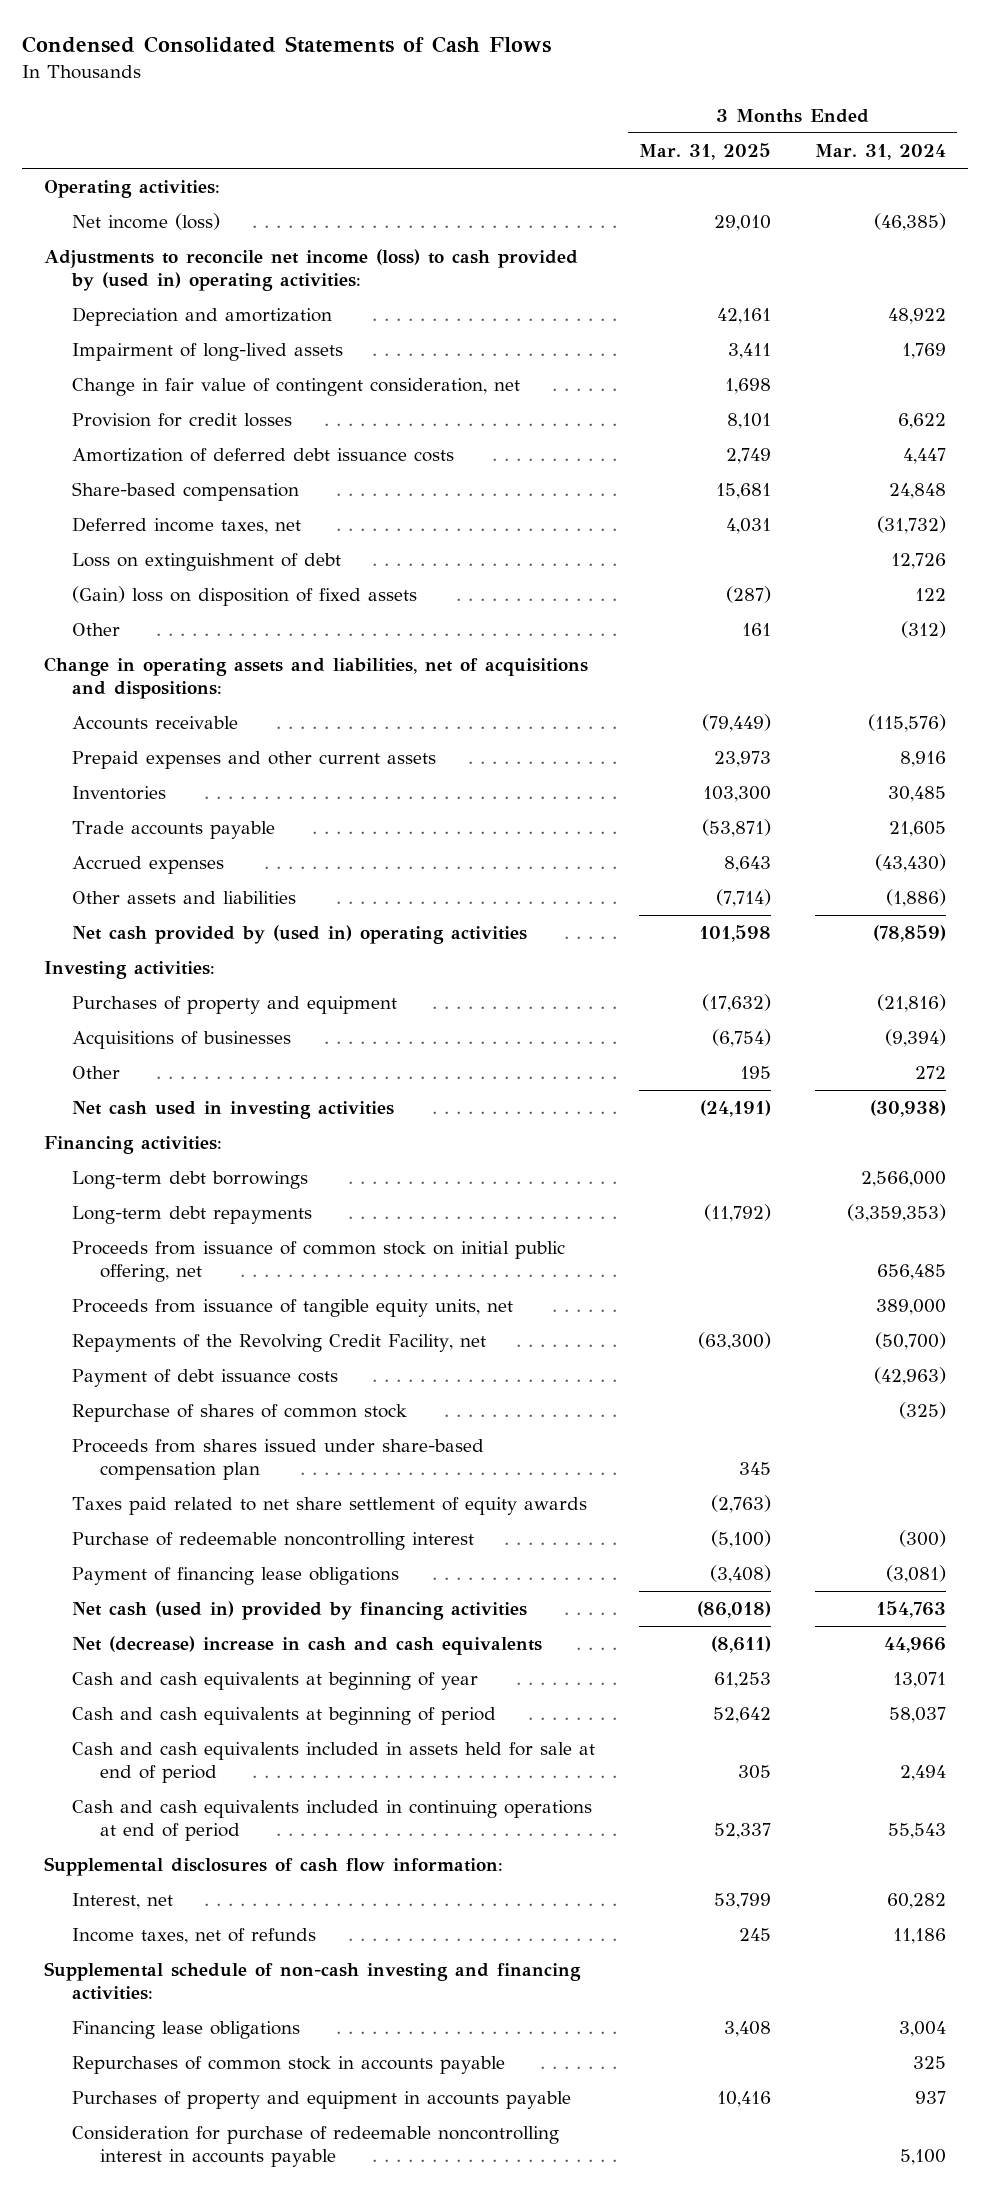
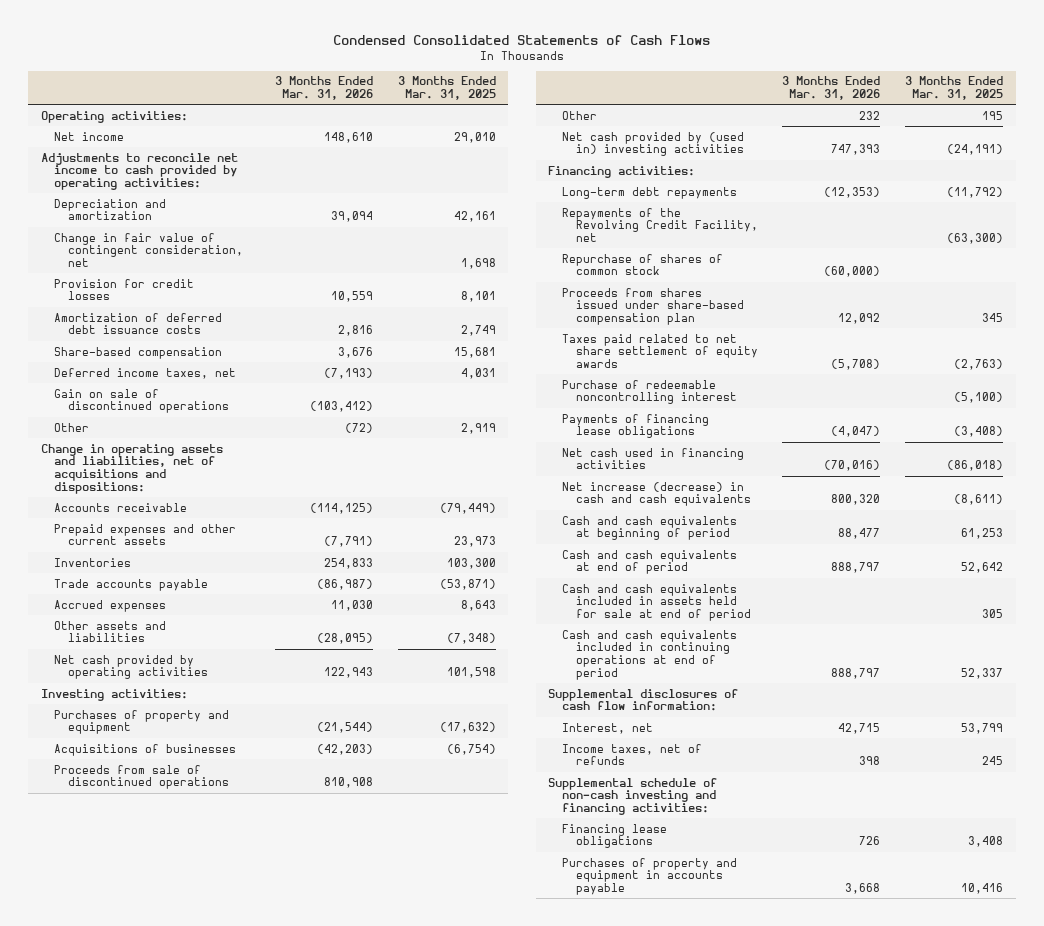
[815,144,947,161] Mar. 31, 2024 -> none
none -> [274,76,373,101] 3 Months Ended Mar. 31, 2026
[72,213,221,231] Net income (loss) -> [54,131,125,141] Net income
[44,249,579,292] Adjustments to reconcile net income (loss) to cash provided by (used in) operating activities: -> [40,152,238,191] Adjustments to reconcile net income to cash provided by operating activities:
[72,343,344,362] Impairment of long-lived assets -> none
[72,553,342,572] Loss on extinguishment of debt -> none
[72,586,418,607] (Gain) loss on disposition of fixed assets -> none
none -> [54,388,230,414] Gain on sale of discontinued operations
[742,623,772,637] 161 -> [460,422,496,434] 2,919
[716,889,772,908] (7,714) -> [446,633,496,645] (7,348)
[72,925,528,945] Net cash provided by (used in) operating activities -> [54,654,209,680] Net cash provided by operating activities
none -> [54,764,230,790] Proceeds from sale of discontinued operations
[72,1101,395,1120] Net cash used in investing activities -> [561,131,744,157] Net cash provided by (used in) investing activities
[72,1171,309,1190] Long-term debt borrowings -> none
[72,1241,566,1283] Proceeds from issuance of common stock on initial public offering, net -> none
[72,1299,514,1318] Proceeds from issuance of tangible equity units, net -> none
[72,1369,339,1388] Payment of debt issuance costs -> none
[72,1567,400,1586] Payment of financing lease obligations -> [561,413,709,439] Payments of financing lease obligations
[72,1601,528,1621] Net cash (used in) provided by financing activities -> [561,447,744,470] Net cash used in financing activities
[72,1636,543,1656] Net (decrease) increase in cash and cash equivalents -> [561,481,751,507] Net increase (decrease) in cash and cash equivalents
[72,1672,479,1691] Cash and cash equivalents at beginning of year -> [561,515,737,541] Cash and cash equivalents at beginning of period
[72,1707,497,1726] Cash and cash equivalents at beginning of period -> [561,549,737,575] Cash and cash equivalents at end of period
[72,2056,506,2075] Repurchases of common stock in accounts payable -> none
[72,2126,560,2168] Consideration for purchase of redeemable noncontrolling interest in accounts payable -> none

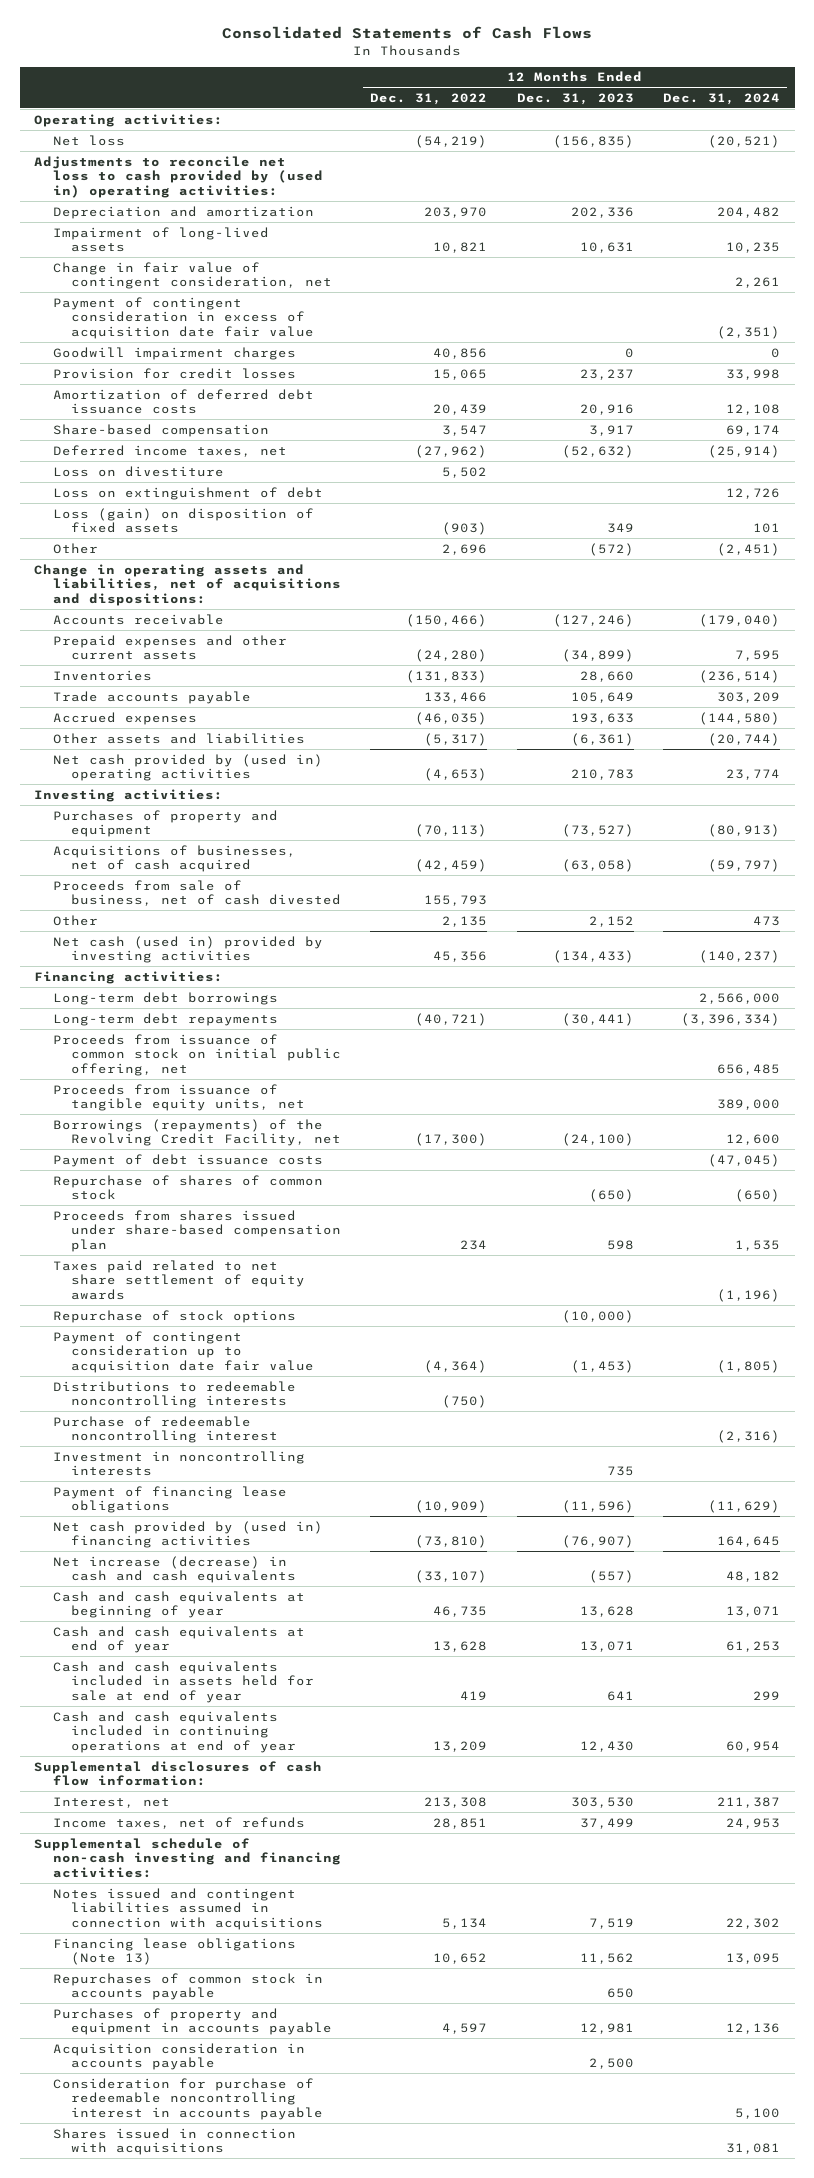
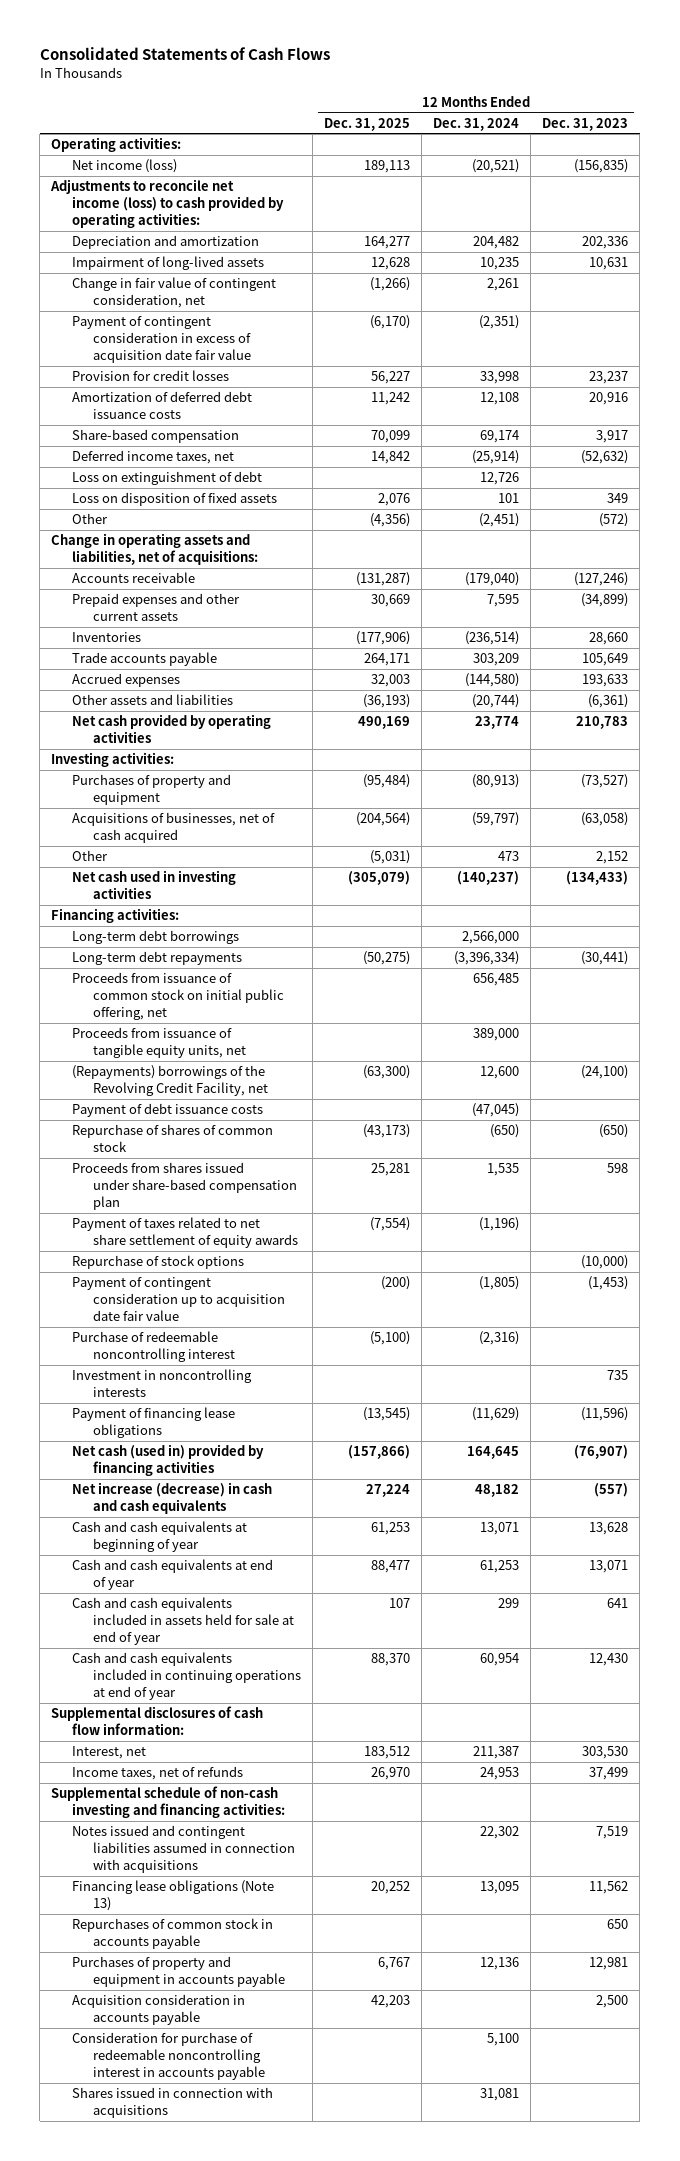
[370,92,488,105] Dec. 31, 2022 -> none
none -> [324,117,411,131] Dec. 31, 2025
[52,134,125,146] Net loss -> [72,159,178,174] Net income (loss)
[34,155,323,199] Adjustments to reconcile net loss to cash provided by (used in) operating activities: -> [50,179,285,229] Adjustments to reconcile net income (loss) to cash provided by operating activities:
[52,346,296,360] Goodwill impairment charges -> none
[52,465,224,477] Loss on divestiture -> none
[52,507,314,534] Loss (gain) on disposition of fixed assets -> [72,492,278,507] Loss on disposition of fixed assets
[34,563,341,607] Change in operating assets and liabilities, net of acquisitions and dispositions: -> [51,533,259,566] Change in operating assets and liabilities, net of acquisitions:
[52,753,323,782] Net cash provided by (used in) operating activities -> [72,714,272,744] Net cash provided by operating activities
[52,879,342,907] Proceeds from sale of business, net of cash divested -> none
[52,935,323,964] Net cash (used in) provided by investing activities -> [72,870,237,900] Net cash used in investing activities
[52,1118,342,1147] Borrowings (repayments) of the Revolving Credit Facility, net -> [72,1065,269,1097] (Repayments) borrowings of the Revolving Credit Facility, net
[52,1259,306,1301] Taxes paid related to net share settlement of equity awards -> [72,1217,299,1249] Payment of taxes related to net share settlement of equity awards
[52,1380,296,1409] Distributions to redeemable noncontrolling interests -> none
[52,1520,323,1549] Net cash provided by (used in) financing activities -> [72,1444,265,1477] Net cash (used in) provided by financing activities

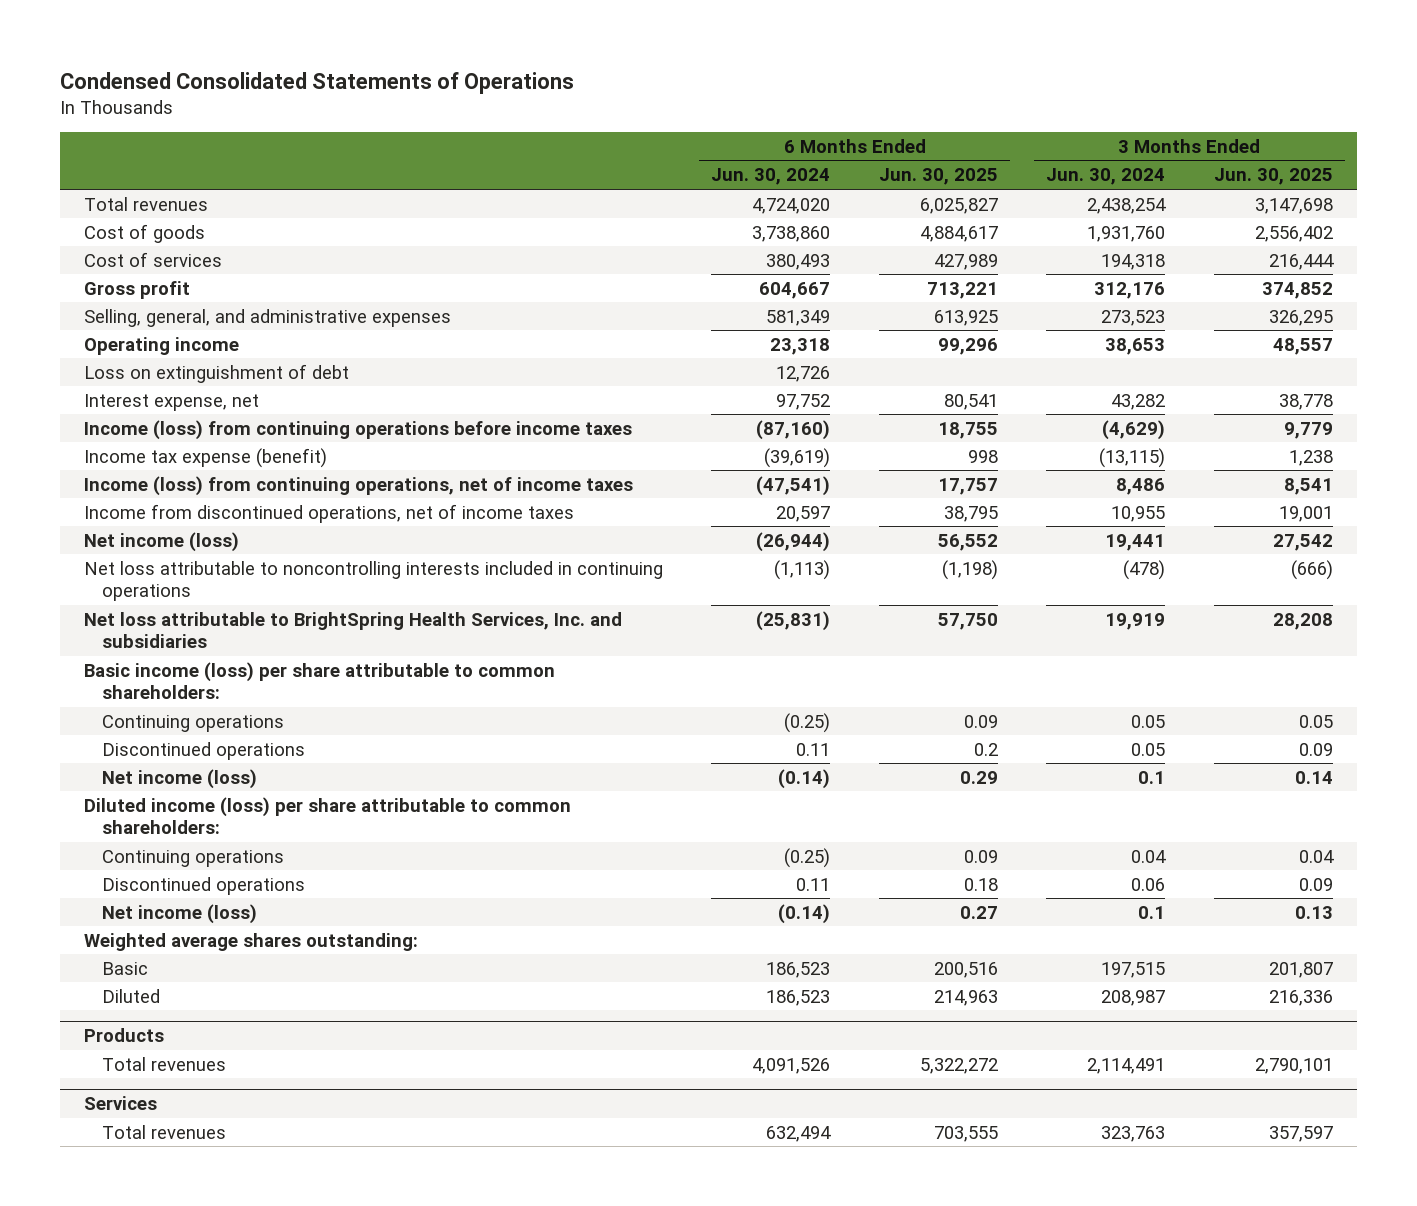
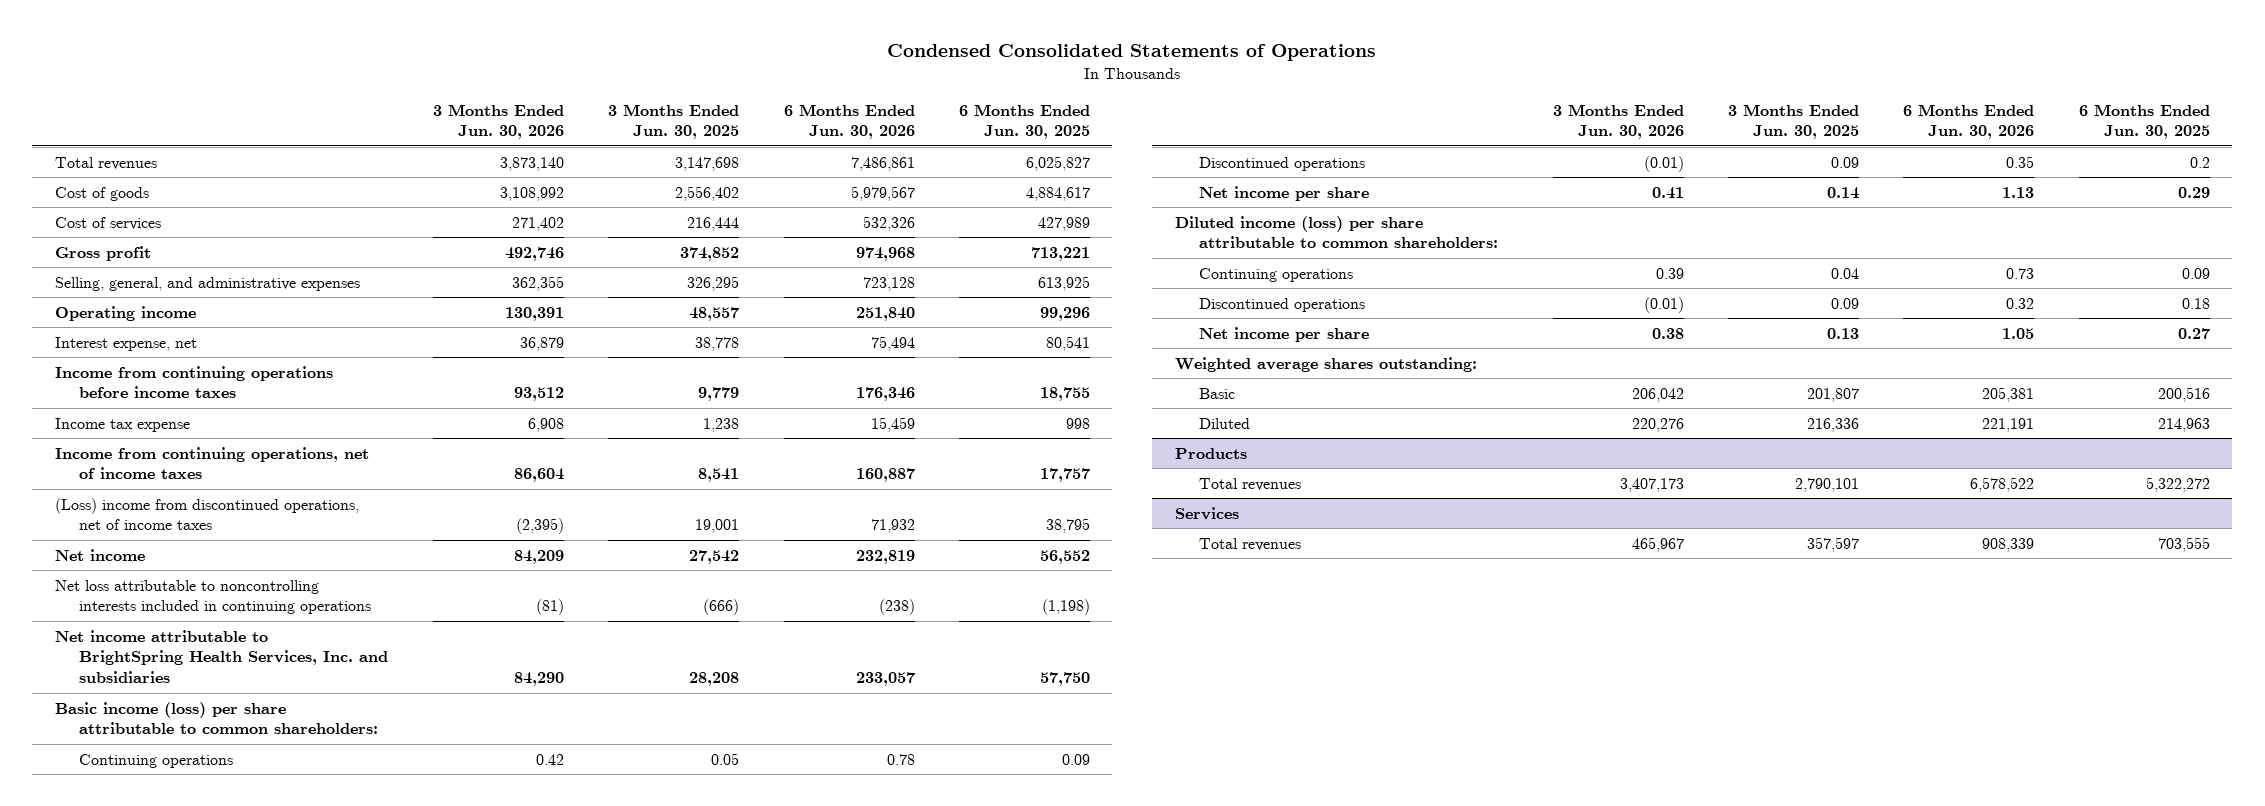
[711,168,831,186] Jun. 30, 2024 -> none
[1046,168,1166,186] Jun. 30, 2024 -> none
none -> [432,103,564,140] 3 Months Ended Jun. 30, 2026
none -> [783,103,915,140] 6 Months Ended Jun. 30, 2026
[83,363,349,383] Loss on extinguishment of debt -> none
[83,419,632,440] Income (loss) from continuing operations before income taxes -> [54,365,333,399] Income from continuing operations before income taxes
[83,447,327,468] Income tax expense (benefit) -> [54,417,190,432] Income tax expense
[83,475,633,496] Income (loss) from continuing operations, net of income taxes -> [54,446,369,480] Income from continuing operations, net of income taxes
[83,503,574,523] Income from discontinued operations, net of income taxes -> [54,497,359,531] (Loss) income from discontinued operations, net of income taxes
[83,531,239,552] Net income (loss) -> [54,548,145,561] Net income
[83,611,622,648] Net loss attributable to BrightSpring Health Services, Inc. and subsidiaries -> [54,629,389,684] Net income attributable to BrightSpring Health Services, Inc. and subsidiaries
[102,768,258,789] Net income (loss) -> [1199,185,1370,201] Net income per share
[102,903,258,924] Net income (loss) -> [1199,326,1370,342] Net income per share

